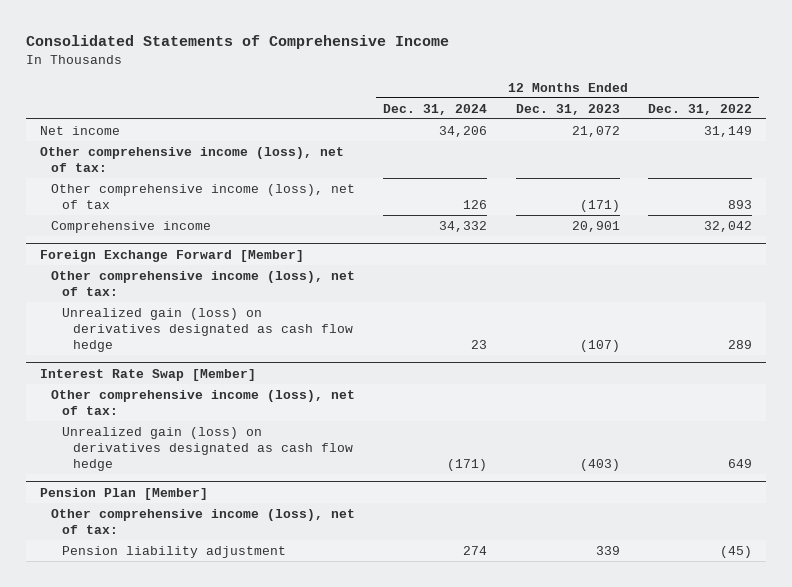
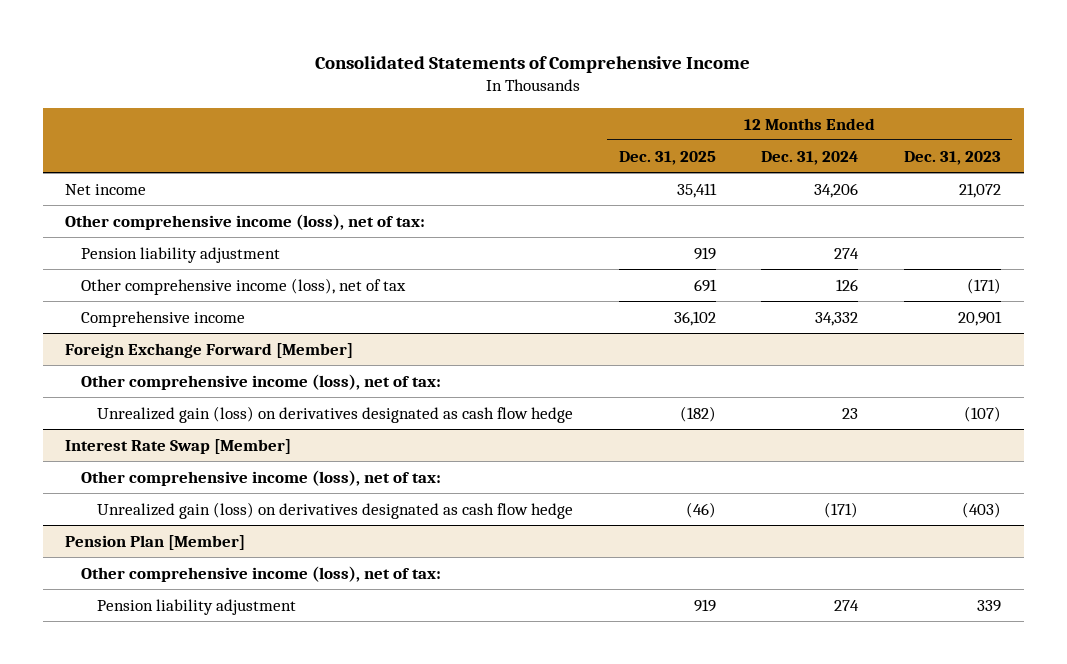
[647,103,752,115] Dec. 31, 2022 -> none
none -> [618,150,716,165] Dec. 31, 2025
none -> [81,246,281,263] Pension liability adjustment

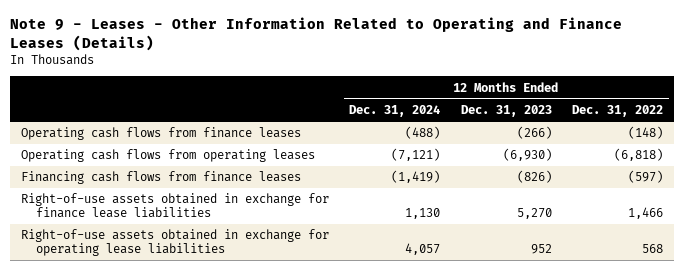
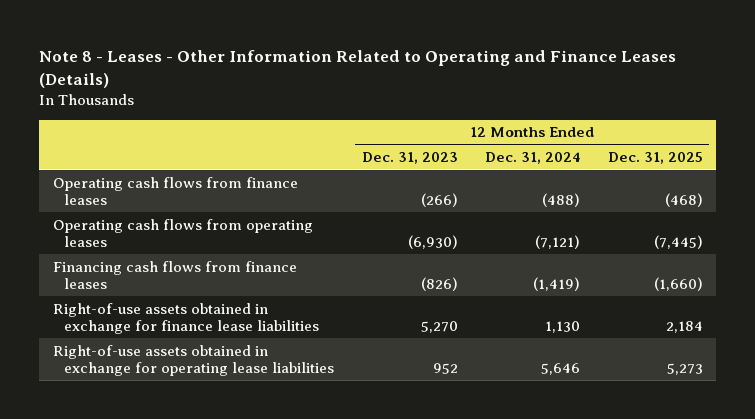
[10,17,623,51] Note 9 - Leases - Other Information Related to Operating and Finance Leases (Details) -> [39,50,677,88] Note 8 - Leases - Other Information Related to Operating and Finance Leases (Details)
[572,105,664,118] Dec. 31, 2022 -> none
none -> [607,151,703,164] Dec. 31, 2025
[405,243,441,256] 4,057 -> [541,362,581,375] 5,646

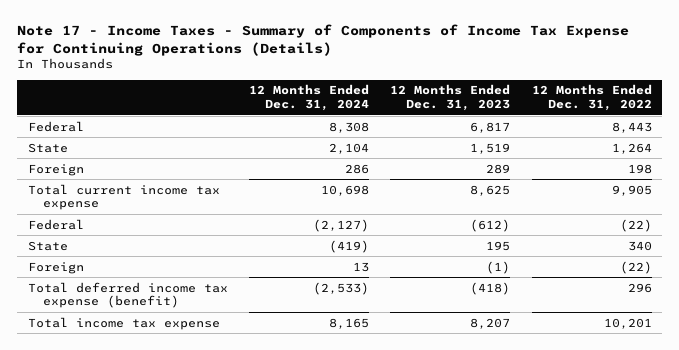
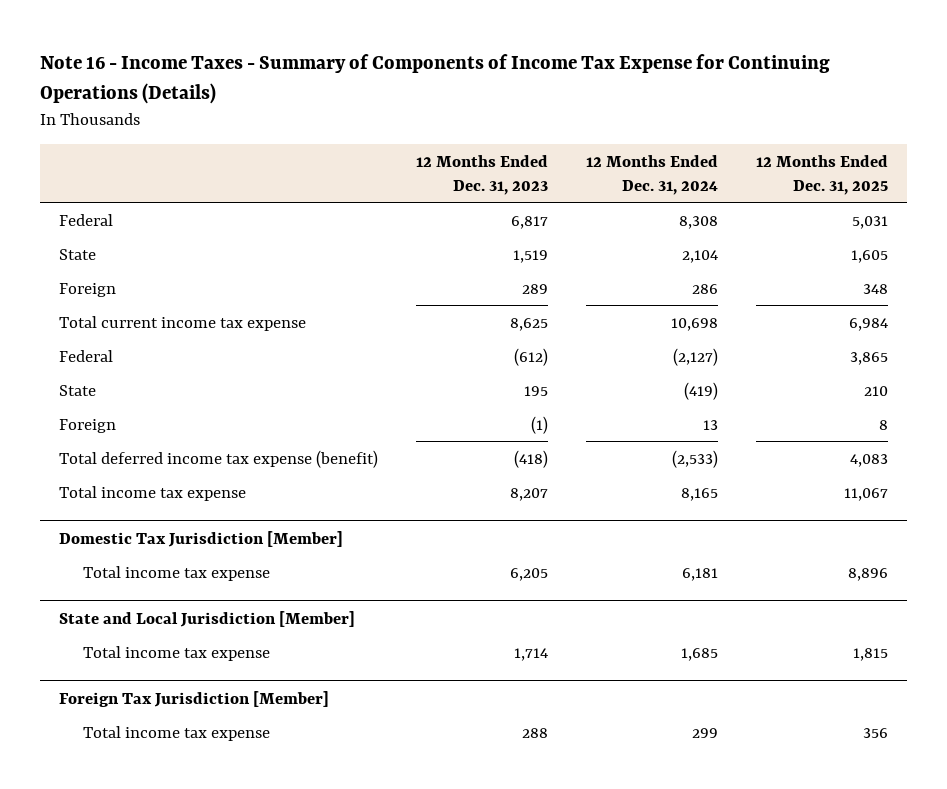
[16,23,629,56] Note 17 - Income Taxes - Summary of Components of Income Tax Expense for Continuing Operations (Details) -> [39,54,830,105] Note 16 - Income Taxes - Summary of Components of Income Tax Expense for Continuing Operations (Details)
[531,84,652,112] 12 Months Ended Dec. 31, 2022 -> none
none -> [756,154,889,195] 12 Months Ended Dec. 31, 2025
none -> [58,530,343,547] Domestic Tax Jurisdiction [Member]
none -> [83,565,271,581] Total income tax expense
none -> [58,610,355,627] State and Local Jurisdiction [Member]
none -> [83,645,271,661] Total income tax expense
none -> [58,690,329,707] Foreign Tax Jurisdiction [Member]
none -> [83,725,271,741] Total income tax expense

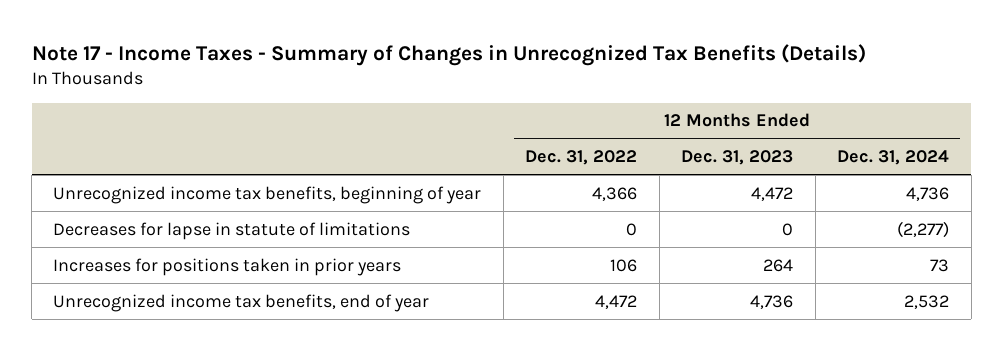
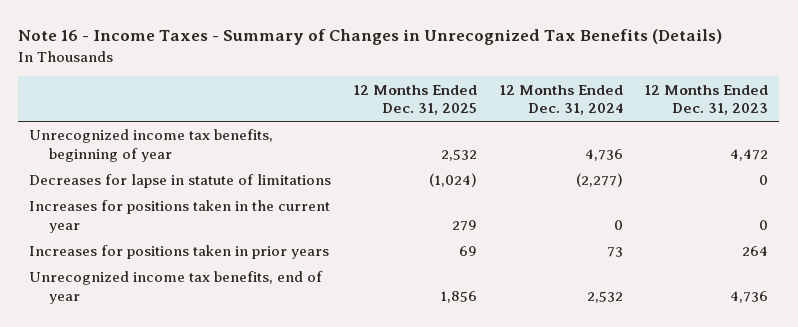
[31,43,866,66] Note 17 - Income Taxes - Summary of Changes in Unrecognized Tax Benefits (Details) -> [18,29,723,46] Note 16 - Income Taxes - Summary of Changes in Unrecognized Tax Benefits (Details)
[525,150,638,166] Dec. 31, 2022 -> none
none -> [352,84,477,116] 12 Months Ended Dec. 31, 2025
none -> [29,200,331,234] Increases for positions taken in the current year

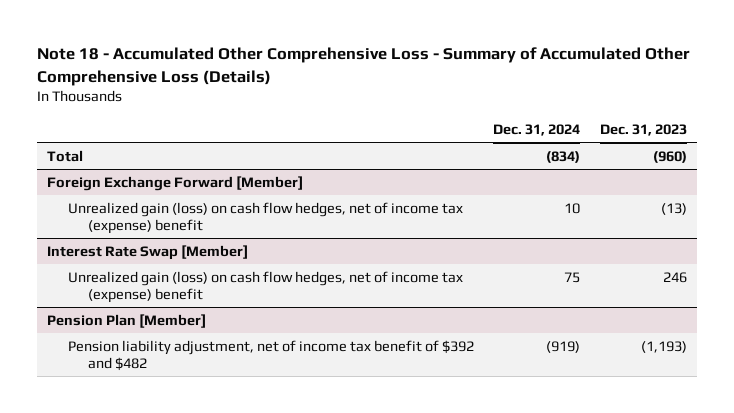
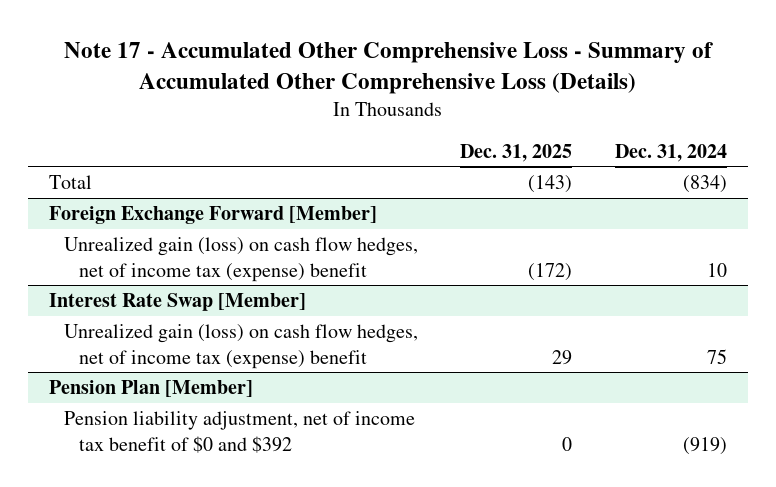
[37,47,691,86] Note 18 - Accumulated Other Comprehensive Loss - Summary of Accumulated Other Comprehensive Loss (Details) -> [64,42,714,95] Note 17 - Accumulated Other Comprehensive Loss - Summary of Accumulated Other Comprehensive Loss (Details)
[599,123,687,136] Dec. 31, 2023 -> none
none -> [460,143,573,162] Dec. 31, 2025
[67,339,474,371] Pension liability adjustment, net of income tax benefit of $392 and $482 -> [63,410,415,453] Pension liability adjustment, net of income tax benefit of $0 and $392

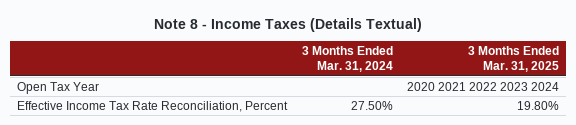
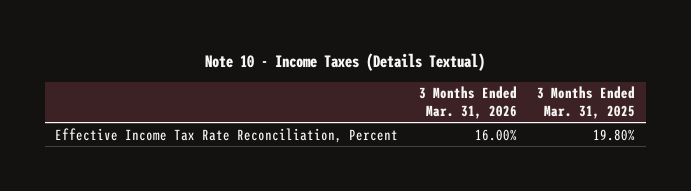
[154,18,423,33] Note 8 - Income Taxes (Details Textual) -> [205,53,486,72] Note 10 - Income Taxes (Details Textual)
[301,45,393,73] 3 Months Ended Mar. 31, 2024 -> none
none -> [418,86,517,119] 3 Months Ended Mar. 31, 2026
[17,81,100,94] Open Tax Year -> none

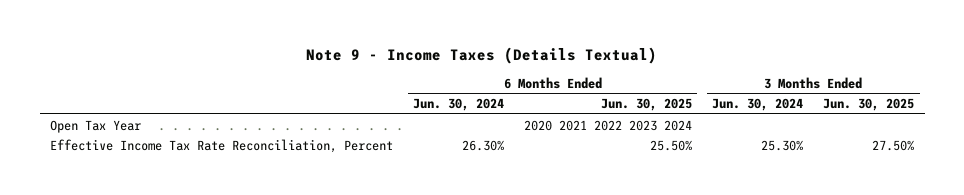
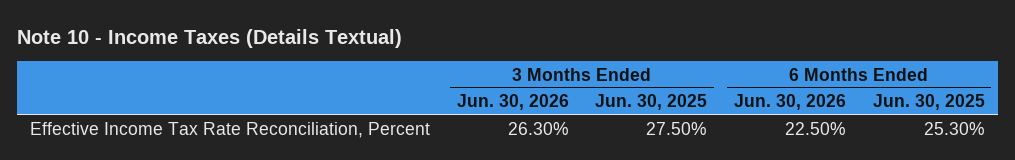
[306,47,658,65] Note 9 - Income Taxes (Details Textual) -> [16,28,402,48] Note 10 - Income Taxes (Details Textual)
[412,98,504,112] Jun. 30, 2024 -> none
[712,98,804,112] Jun. 30, 2024 -> none
none -> [456,94,569,111] Jun. 30, 2026
none -> [734,94,847,111] Jun. 30, 2026
[49,119,141,133] Open Tax Year -> none
[650,139,693,151] 25.50% -> [923,122,985,136] 25.30%

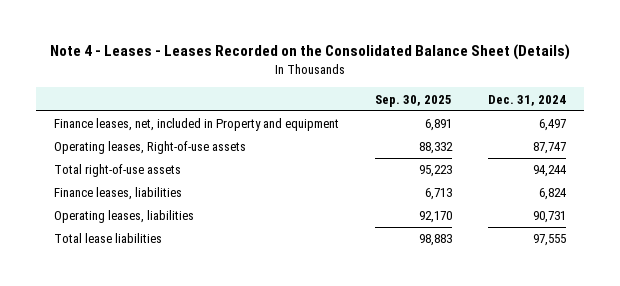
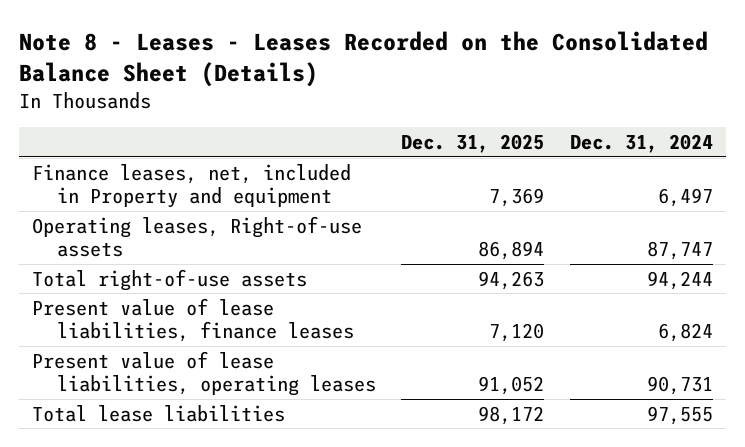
[50,44,571,61] Note 4 - Leases - Leases Recorded on the Consolidated Balance Sheet (Details) -> [19,31,709,87] Note 8 - Leases - Leases Recorded on the Consolidated Balance Sheet (Details)
[375,94,453,107] Sep. 30, 2025 -> none
none -> [401,133,545,153] Dec. 31, 2025
[53,187,182,201] Finance leases, liabilities -> [32,297,354,343] Present value of lease liabilities, finance leases
[53,210,194,224] Operating leases, liabilities -> [32,350,376,397] Present value of lease liabilities, operating leases

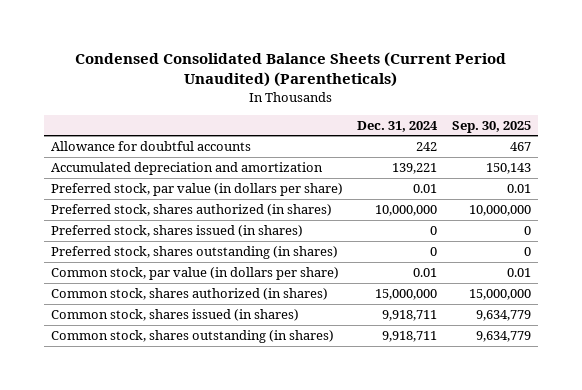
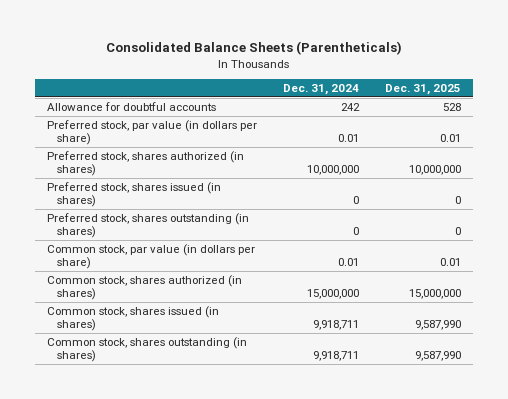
[74,51,506,88] Condensed Consolidated Balance Sheets (Current Period Unaudited) (Parentheticals) -> [106,41,403,56] Consolidated Balance Sheets (Parentheticals)
[451,120,531,133] Sep. 30, 2025 -> none
none -> [384,83,461,95] Dec. 31, 2025
[50,162,323,176] Accumulated depreciation and amortization -> none

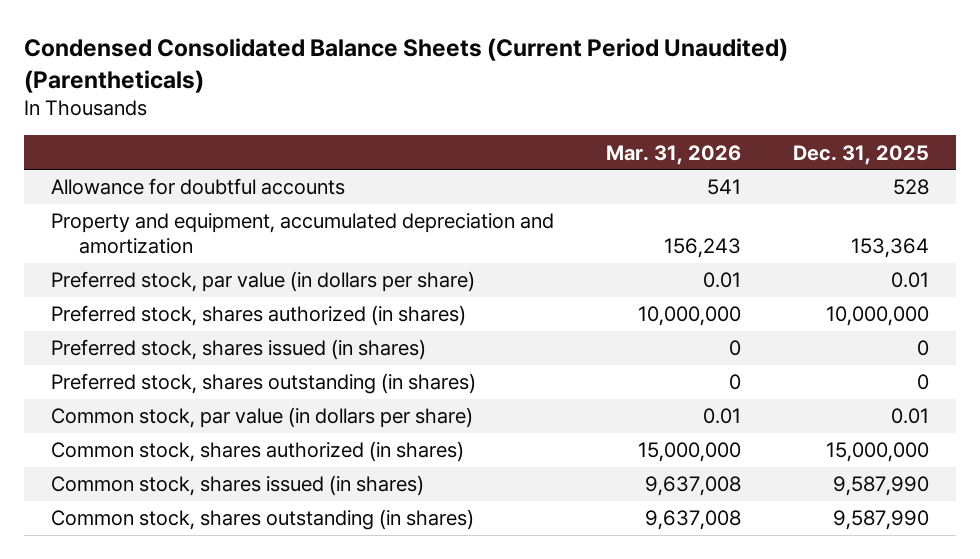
[106,41,403,56] Consolidated Balance Sheets (Parentheticals) -> [24,37,789,93] Condensed Consolidated Balance Sheets (Current Period Unaudited) (Parentheticals)
[283,83,360,95] Dec. 31, 2024 -> none
none -> [606,144,742,165] Mar. 31, 2026
none -> [50,213,554,254] Property and equipment, accumulated depreciation and amortization

